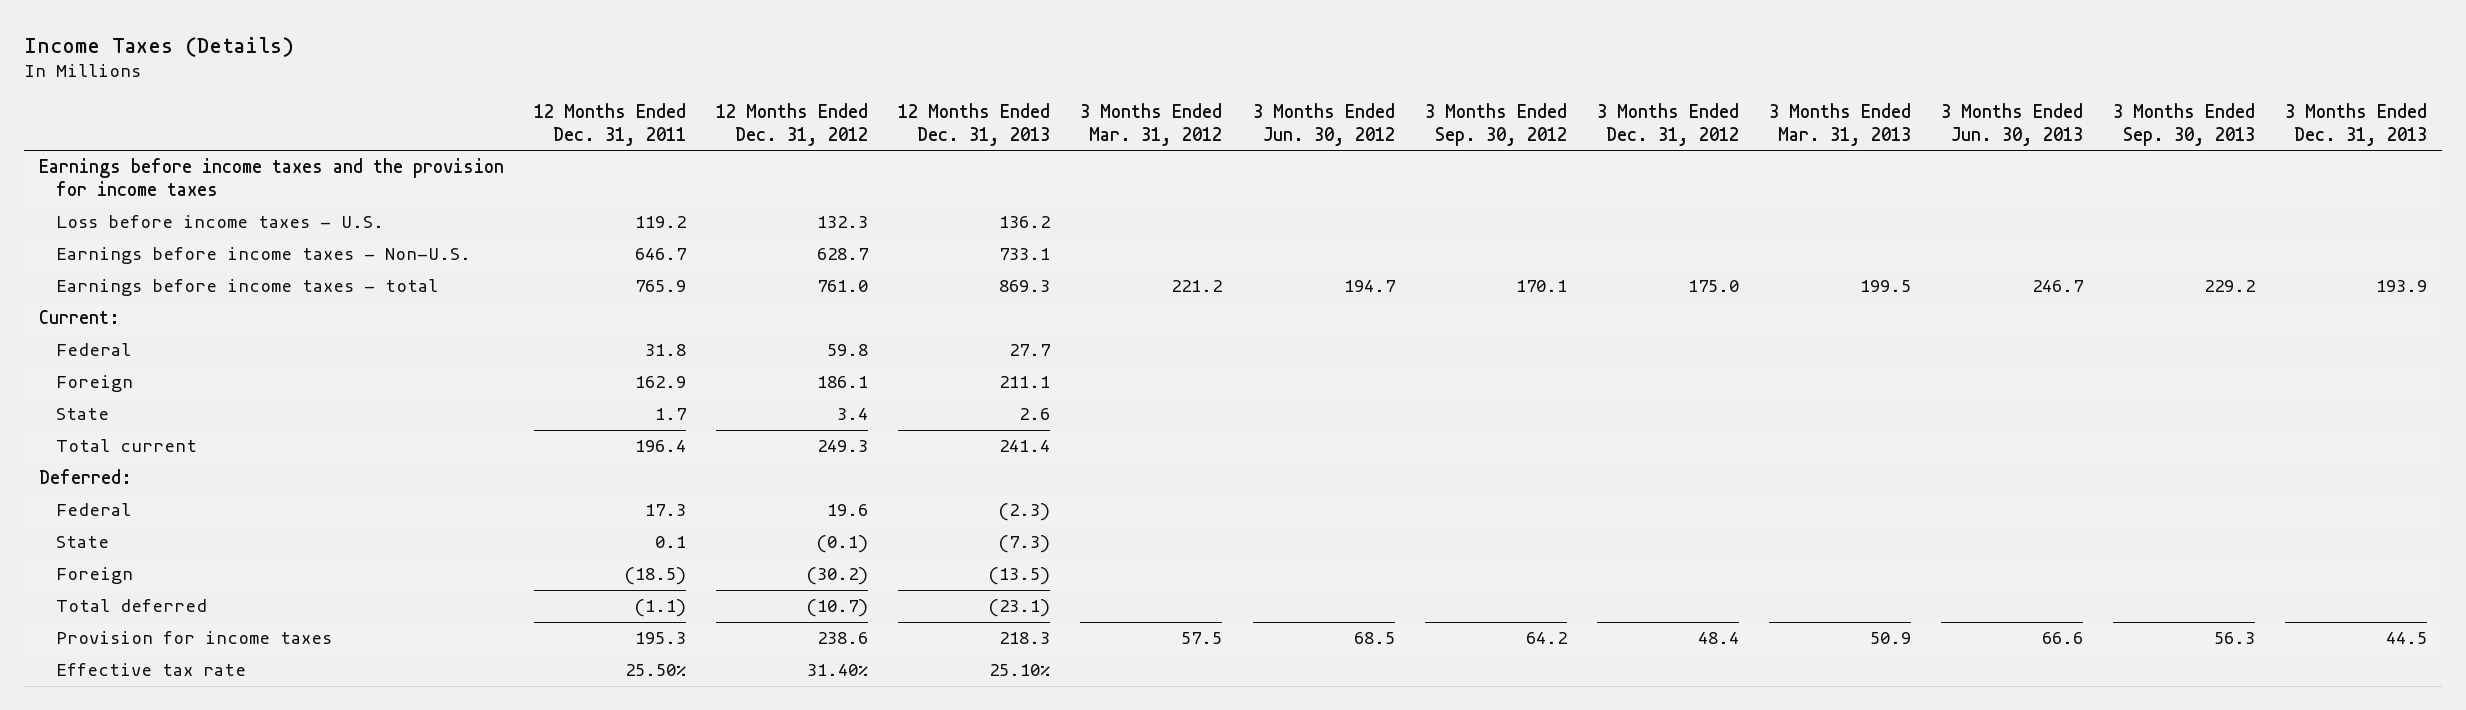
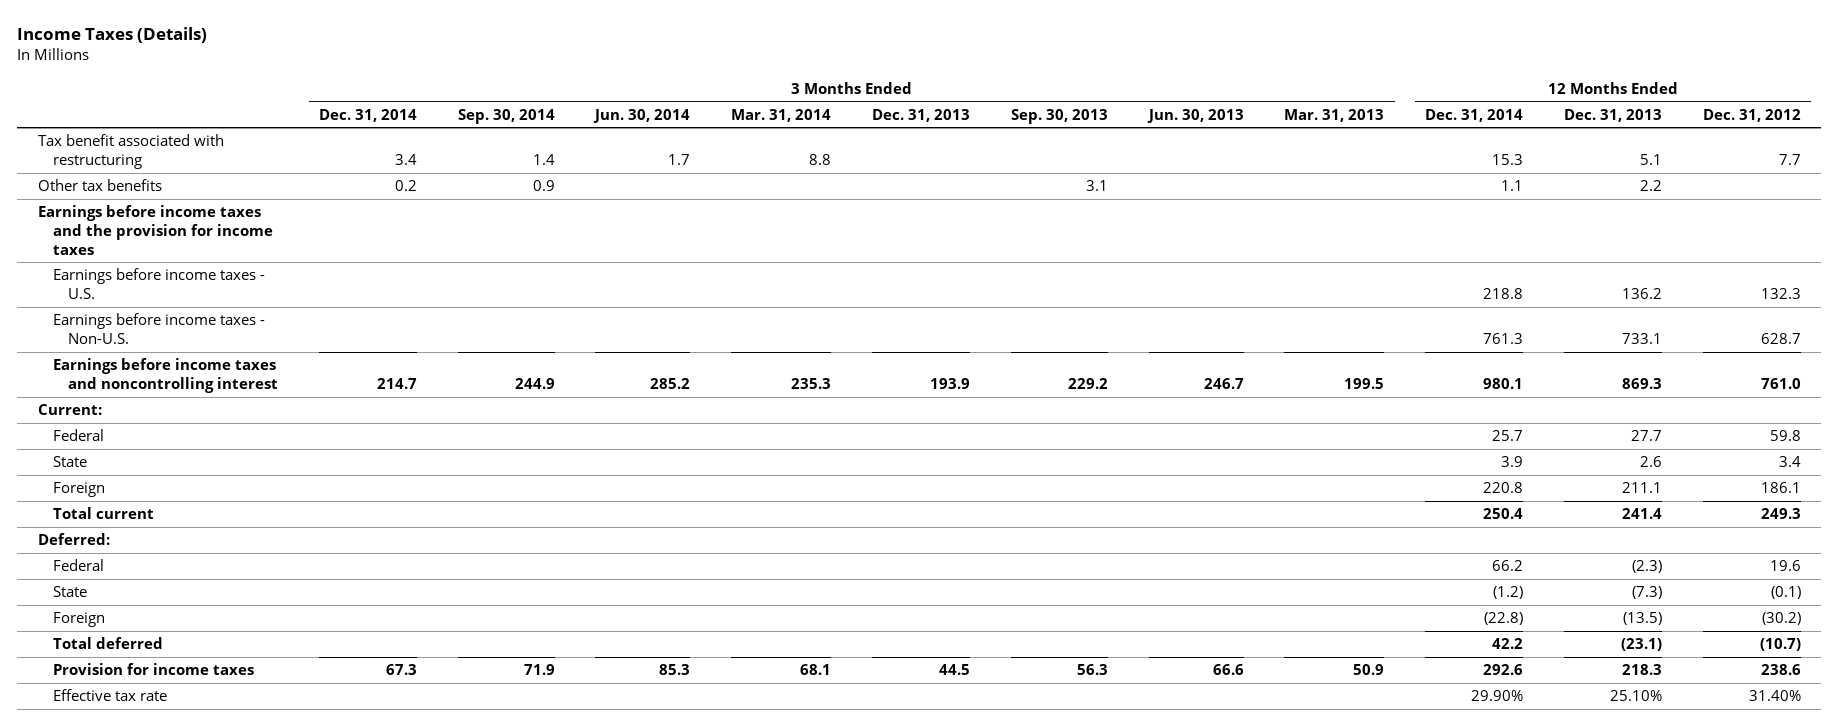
[534,102,687,146] 12 Months Ended Dec. 31, 2011 -> none
[1080,102,1223,146] 3 Months Ended Mar. 31, 2012 -> none
[1252,102,1395,146] 3 Months Ended Jun. 30, 2012 -> none
[1424,102,1567,146] 3 Months Ended Sep. 30, 2012 -> none
[1596,102,1739,146] 3 Months Ended Dec. 31, 2012 -> none
none -> [318,108,417,122] Dec. 31, 2014
none -> [457,108,555,124] Sep. 30, 2014
none -> [593,108,691,123] Jun. 30, 2014
none -> [731,108,832,122] Mar. 31, 2014
none -> [1425,108,1524,122] Dec. 31, 2014
none -> [37,134,224,169] Tax benefit associated with restructuring
none -> [37,179,162,192] Other tax benefits
[55,215,384,229] Loss before income taxes - U.S. -> [52,268,265,299] Earnings before income taxes - U.S.
[55,279,438,297] Earnings before income taxes - total -> [52,358,279,393] Earnings before income taxes and noncontrolling interest
[55,375,133,393] Foreign -> [52,482,105,498] Foreign

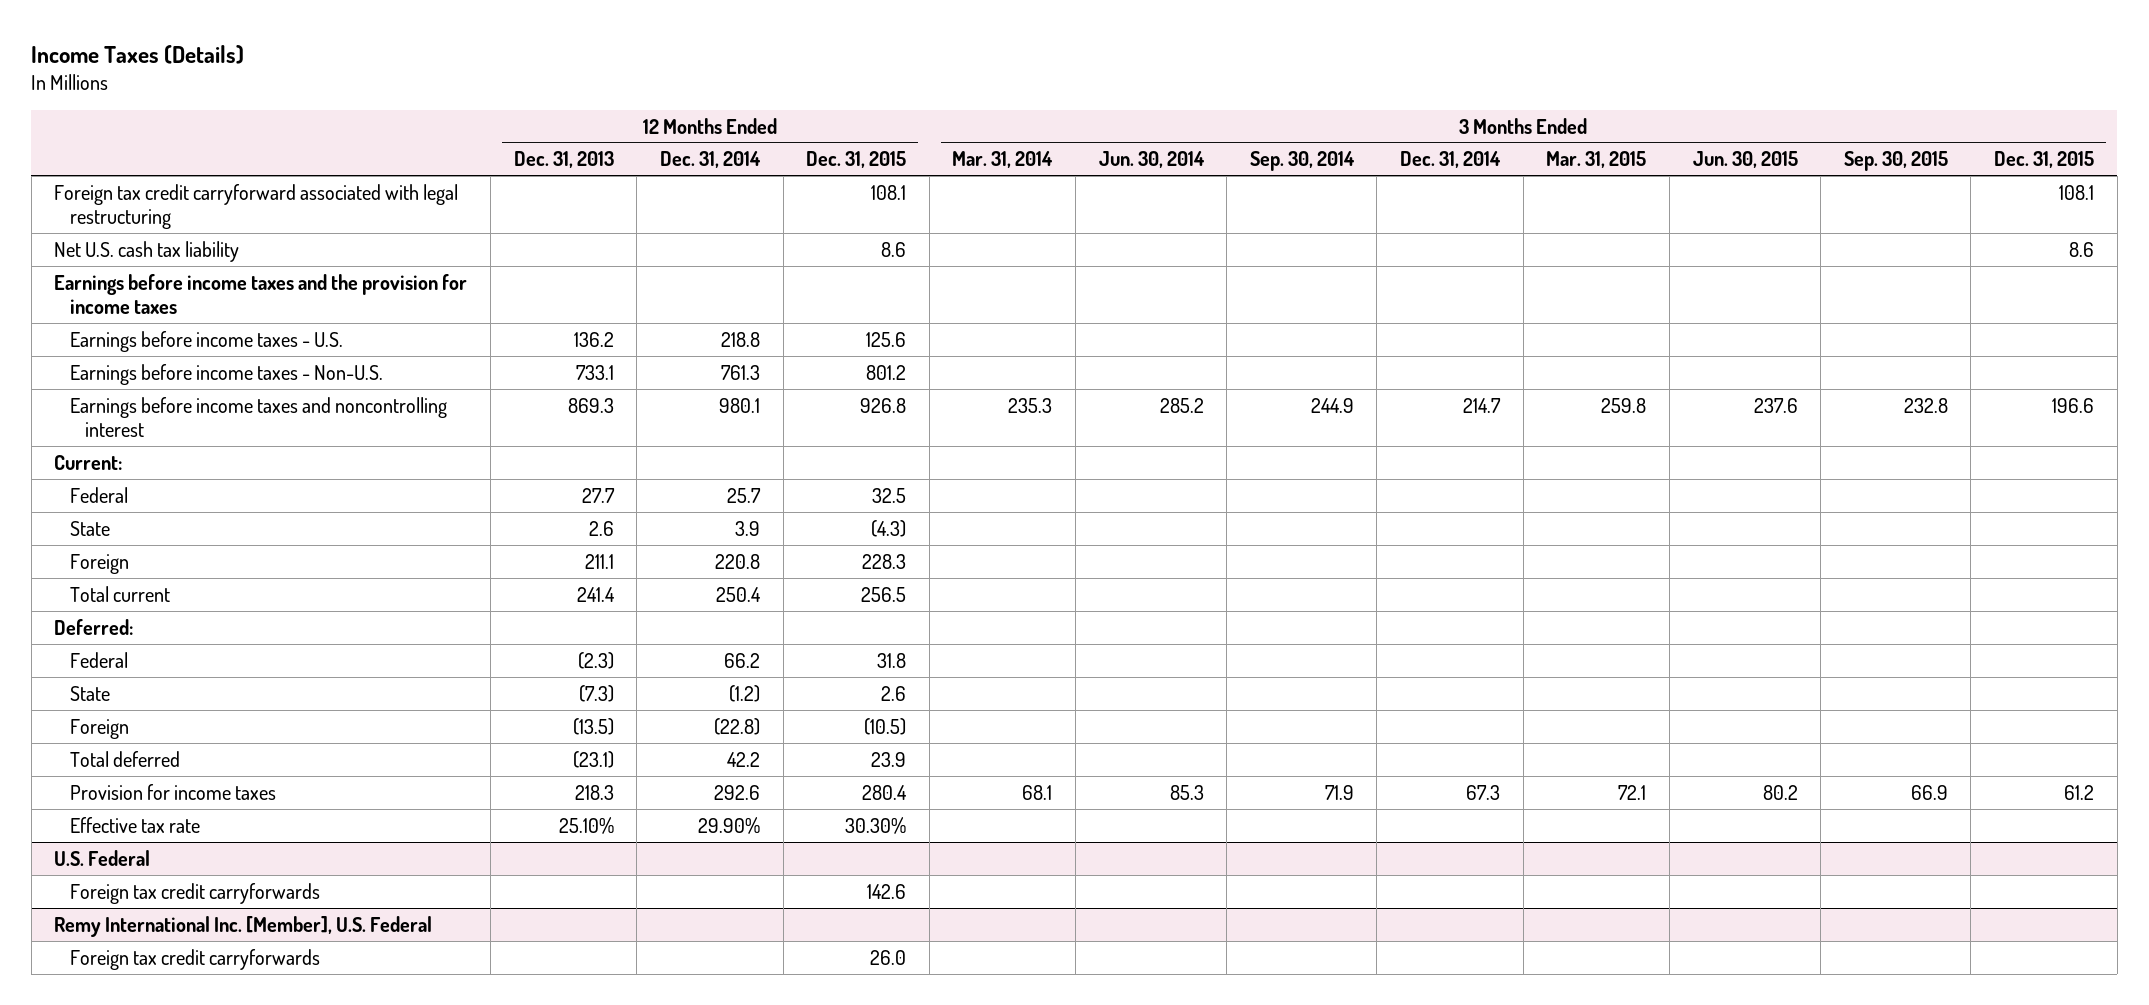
[872,108,971,122] Dec. 31, 2013 -> none
[1010,108,1108,124] Sep. 30, 2013 -> none
[1146,108,1244,123] Jun. 30, 2013 -> none
[1284,108,1385,122] Mar. 31, 2013 -> none
[1702,108,1801,122] Dec. 31, 2012 -> none
none -> [806,151,907,169] Dec. 31, 2015
none -> [1546,151,1647,169] Mar. 31, 2015
none -> [1692,151,1798,169] Jun. 30, 2015
none -> [1843,151,1948,172] Sep. 30, 2015
none -> [1994,151,2095,169] Dec. 31, 2015
[37,134,224,169] Tax benefit associated with restructuring -> none
[37,179,162,192] Other tax benefits -> none
none -> [54,183,459,230] Foreign tax credit carryforward associated with legal restructuring
none -> [54,240,240,262] Net U.S. cash tax liability
none -> [54,849,151,866] U.S. Federal
none -> [69,882,320,904] Foreign tax credit carryforwards
none -> [54,915,433,937] Remy International Inc. [Member], U.S. Federal
none -> [69,948,320,970] Foreign tax credit carryforwards

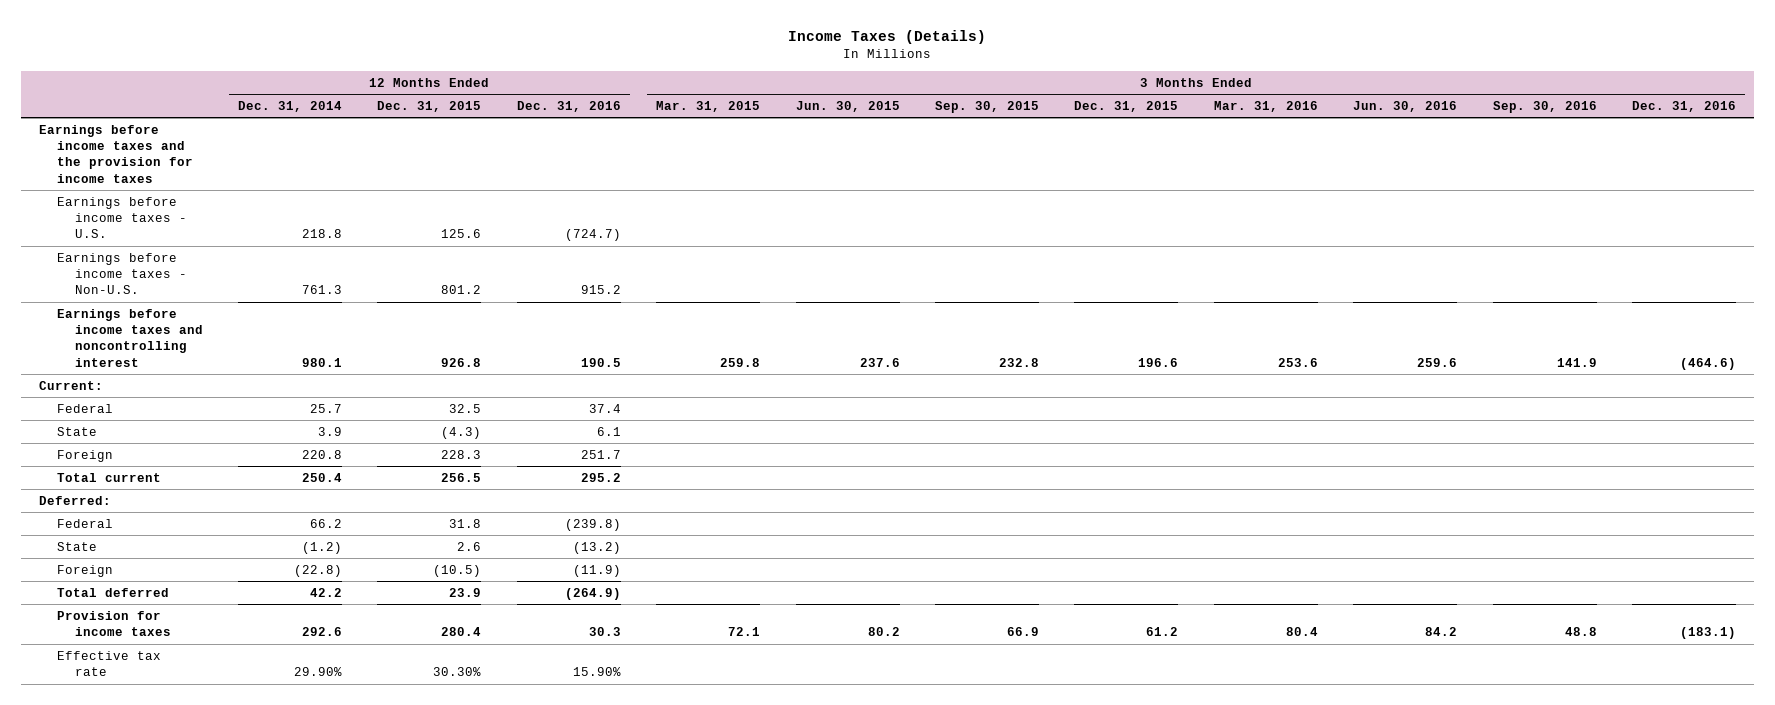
[513,151,614,169] Dec. 31, 2013 -> none
[952,151,1054,169] Mar. 31, 2014 -> none
[1098,151,1205,169] Jun. 30, 2014 -> none
[1249,151,1355,172] Sep. 30, 2014 -> none
[1400,151,1502,169] Dec. 31, 2014 -> none
none -> [516,101,621,113] Dec. 31, 2016
none -> [1213,101,1318,113] Mar. 31, 2016
none -> [1353,101,1458,113] Jun. 30, 2016
none -> [1492,101,1597,114] Sep. 30, 2016
none -> [1631,101,1736,113] Dec. 31, 2016
[54,183,459,230] Foreign tax credit carryforward associated with legal restructuring -> none
[54,240,240,262] Net U.S. cash tax liability -> none
[54,849,151,866] U.S. Federal -> none
[69,882,320,904] Foreign tax credit carryforwards -> none
[54,915,433,937] Remy International Inc. [Member], U.S. Federal -> none
[69,948,320,970] Foreign tax credit carryforwards -> none

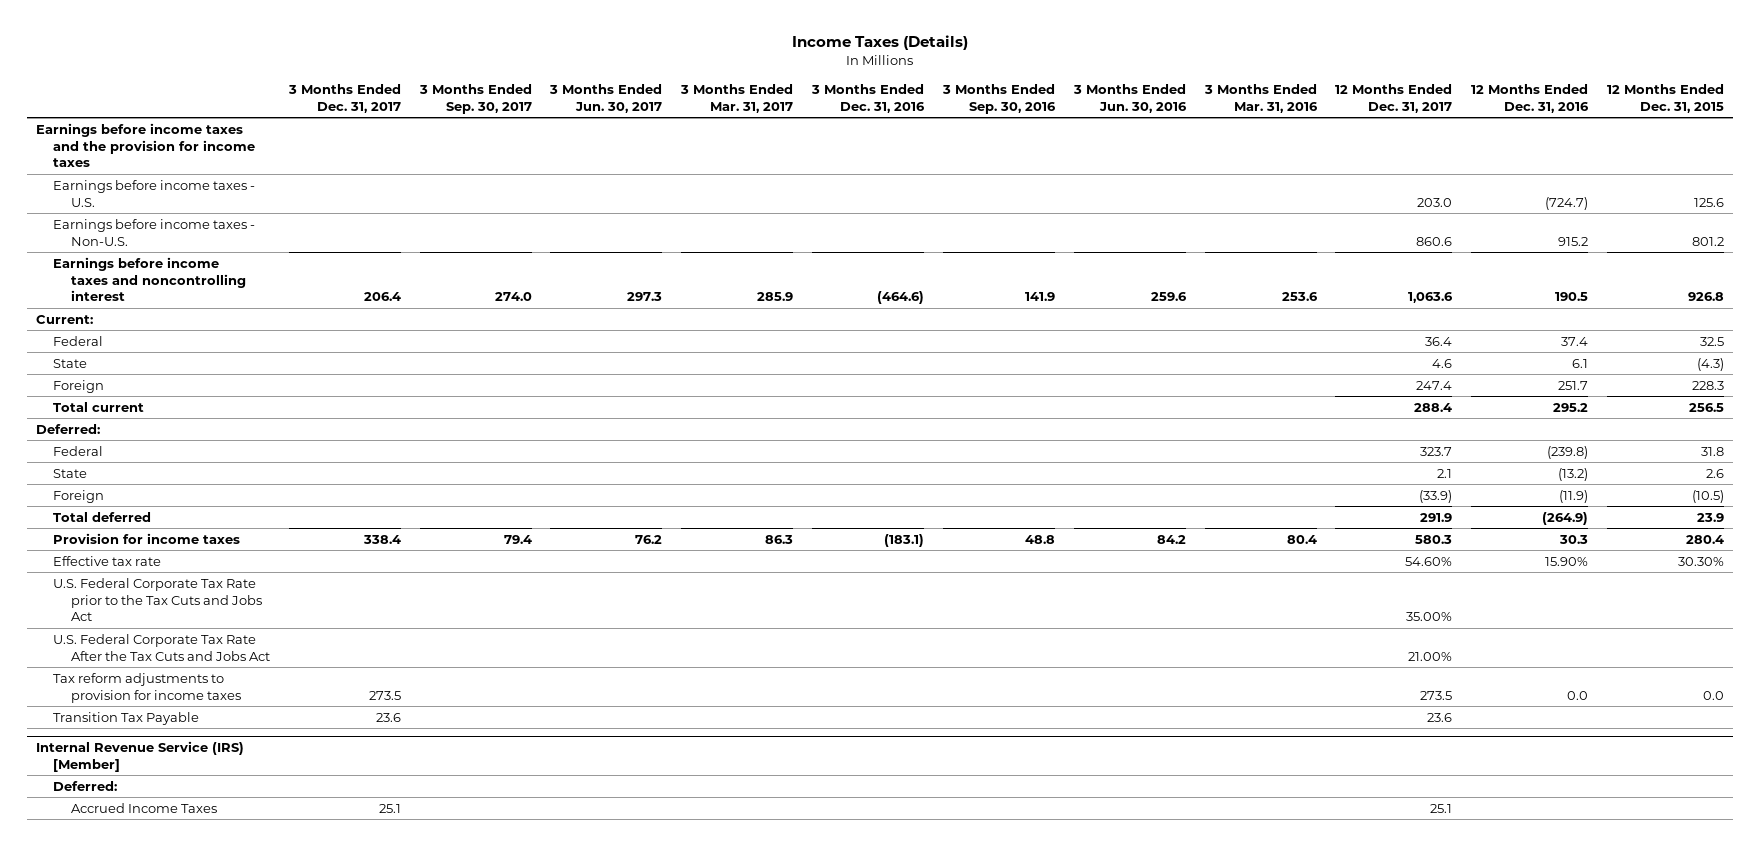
[238,101,343,113] Dec. 31, 2014 -> none
[656,101,761,113] Mar. 31, 2015 -> none
[795,101,900,113] Jun. 30, 2015 -> none
[935,101,1040,114] Sep. 30, 2015 -> none
[1074,101,1179,113] Dec. 31, 2015 -> none
none -> [287,83,401,113] 3 Months Ended Dec. 31, 2017
none -> [418,83,532,114] 3 Months Ended Sep. 30, 2017
none -> [549,83,663,113] 3 Months Ended Jun. 30, 2017
none -> [680,83,794,113] 3 Months Ended Mar. 31, 2017
none -> [1335,83,1453,113] 12 Months Ended Dec. 31, 2017
none -> [53,577,262,622] U.S. Federal Corporate Tax Rate prior to the Tax Cuts and Jobs Act
none -> [53,633,270,661] U.S. Federal Corporate Tax Rate After the Tax Cuts and Jobs Act
none -> [53,672,241,703] Tax reform adjustments to provision for income taxes
none -> [53,711,200,725] Transition Tax Payable
none -> [36,741,245,772] Internal Revenue Service (IRS) [Member]
none -> [53,780,118,791] Deferred:
none -> [70,802,217,813] Accrued Income Taxes

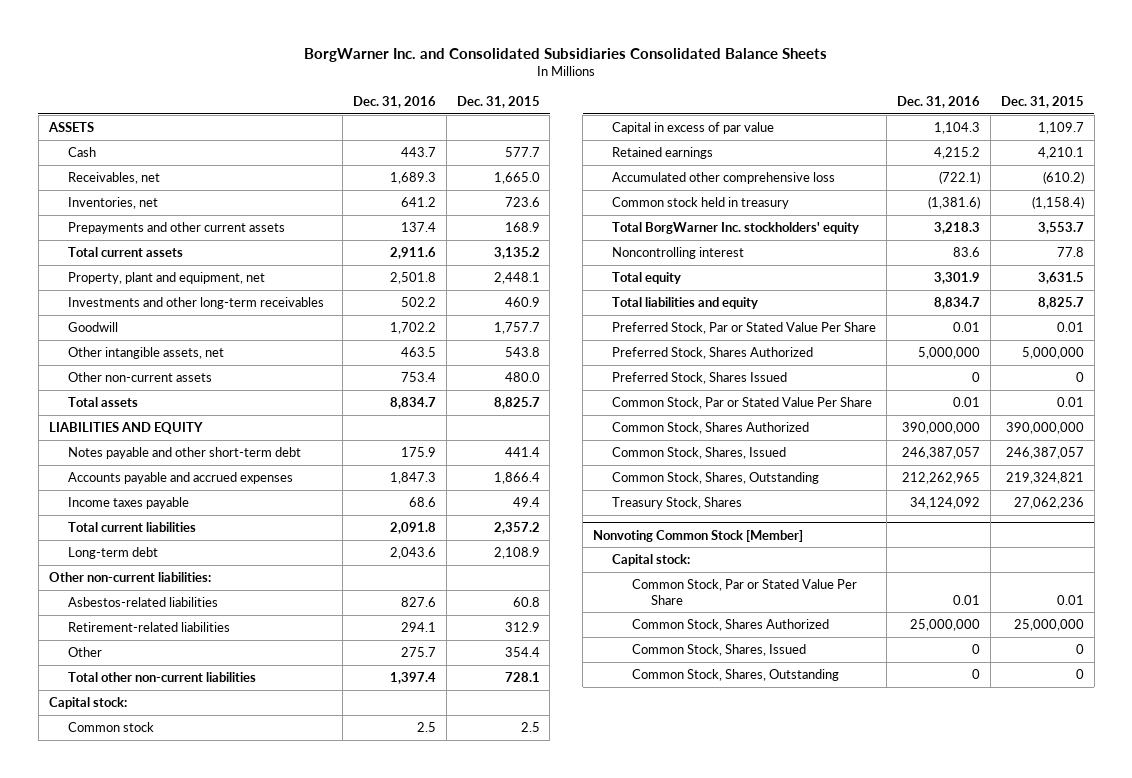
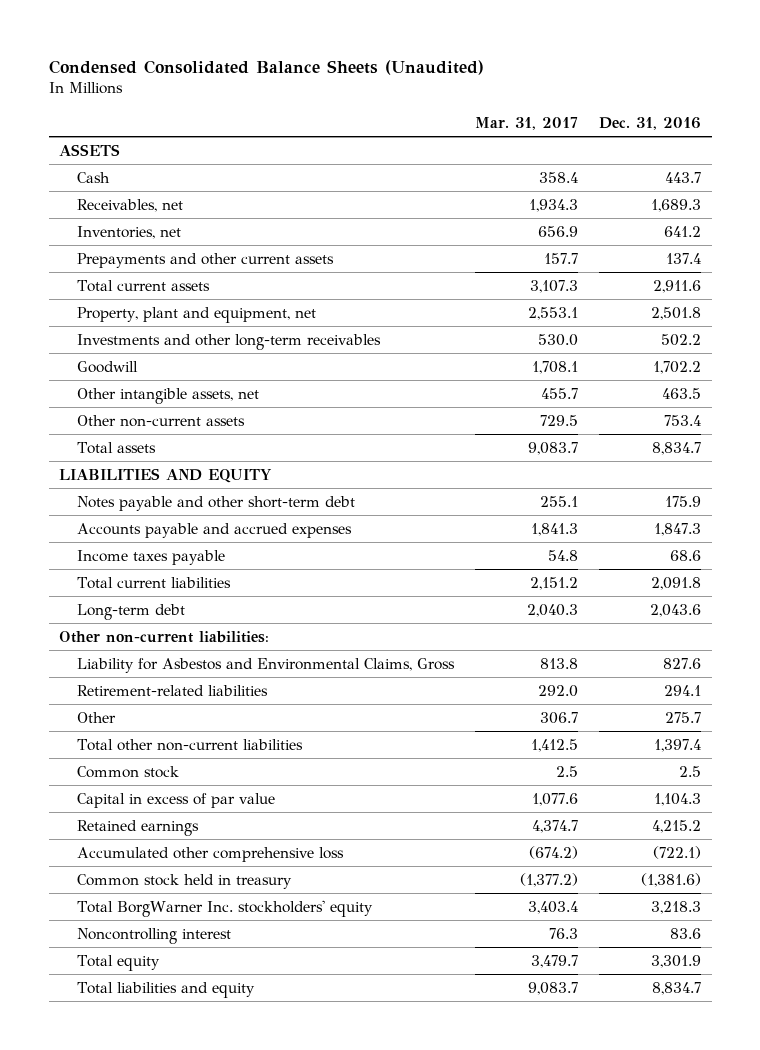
[304,47,828,62] BorgWarner Inc. and Consolidated Subsidiaries Consolidated Balance Sheets -> [48,59,484,75] Condensed Consolidated Balance Sheets (Unaudited)
[456,96,540,109] Dec. 31, 2015 -> none
none -> [475,116,579,130] Mar. 31, 2017
[68,596,219,607] Asbestos-related liabilities -> [76,658,455,674] Liability for Asbestos and Environmental Claims, Gross
[48,696,127,709] Capital stock: -> none
[612,321,877,334] Preferred Stock, Par or Stated Value Per Share -> none
[612,346,814,359] Preferred Stock, Shares Authorized -> none
[612,371,788,384] Preferred Stock, Shares Issued -> none
[612,396,873,409] Common Stock, Par or Stated Value Per Share -> none
[612,421,810,434] Common Stock, Shares Authorized -> none
[612,446,787,459] Common Stock, Shares, Issued -> none
[612,471,820,484] Common Stock, Shares, Outstanding -> none
[612,496,743,509] Treasury Stock, Shares -> none
[592,529,803,542] Nonvoting Common Stock [Member] -> none
[612,553,691,566] Capital stock: -> none
[631,578,857,605] Common Stock, Par or Stated Value Per Share -> none
[631,618,829,631] Common Stock, Shares Authorized -> none
[631,643,806,656] Common Stock, Shares, Issued -> none
[631,668,839,681] Common Stock, Shares, Outstanding -> none

